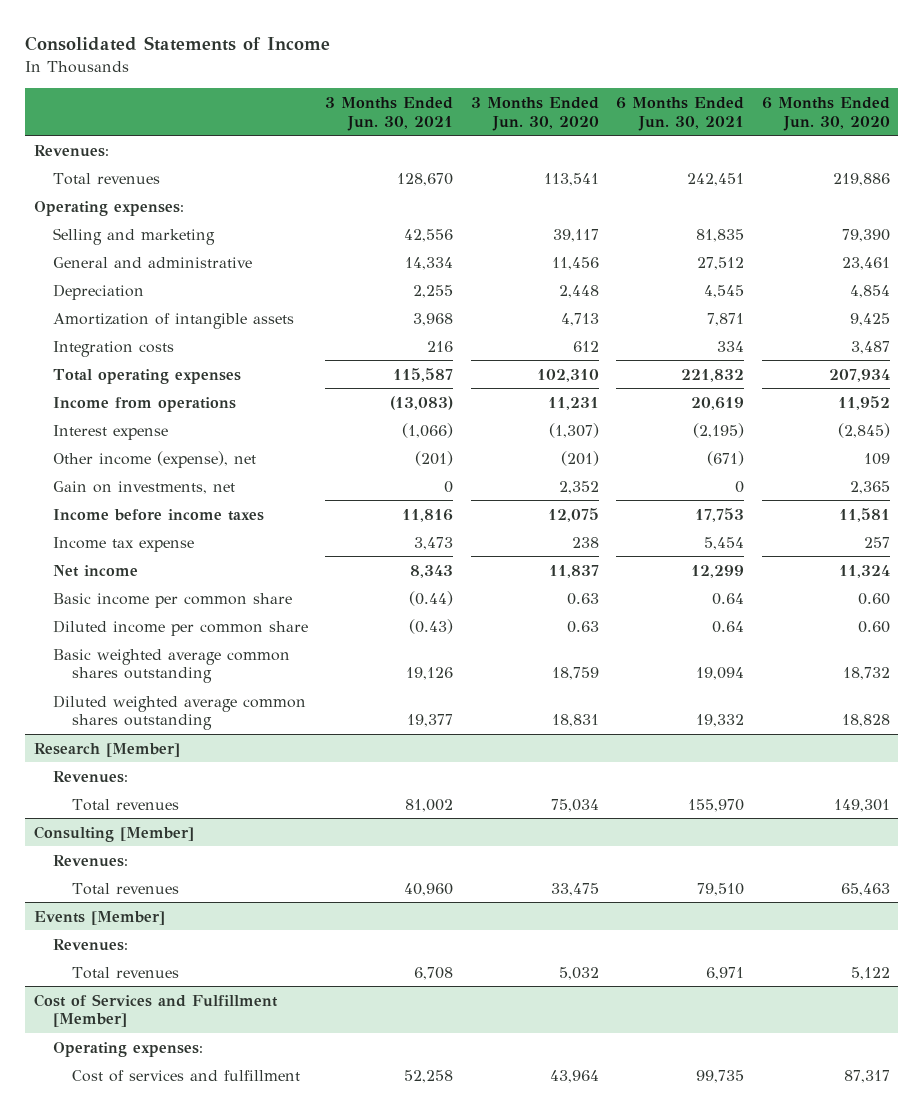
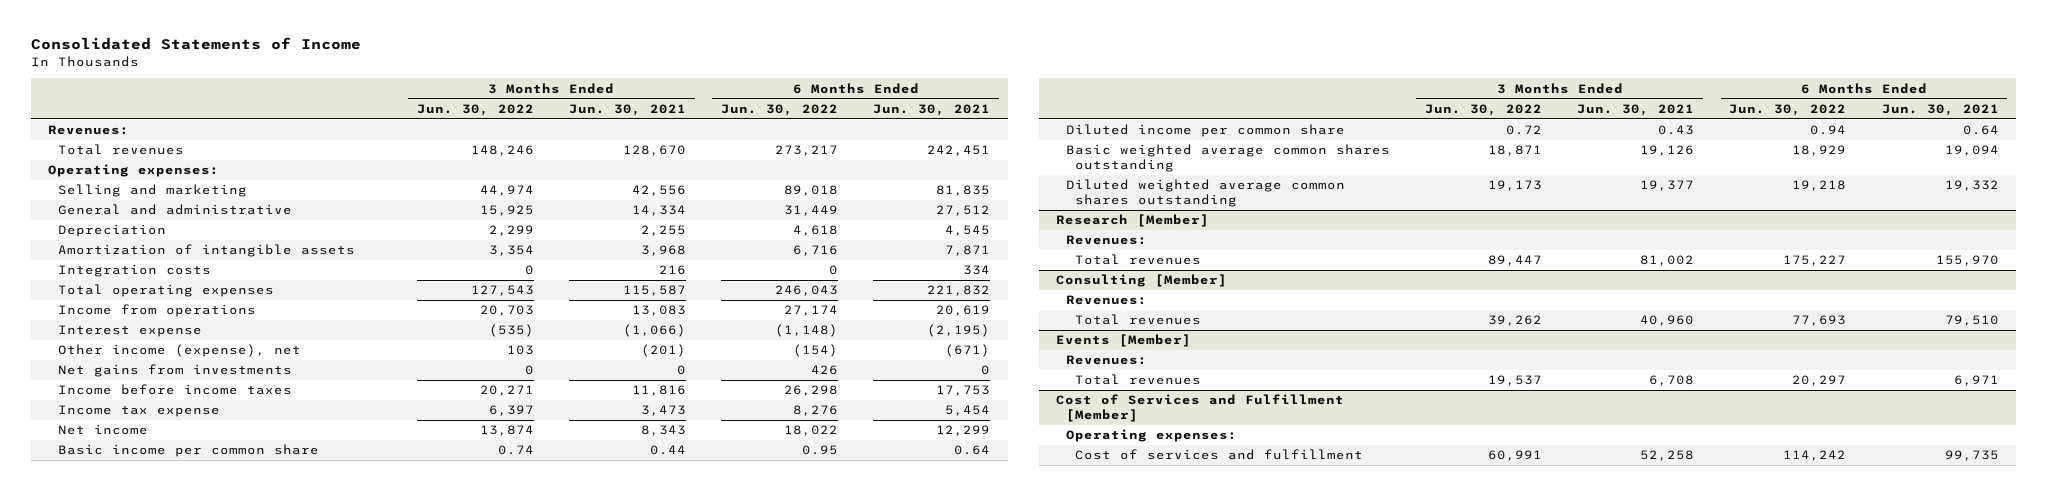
[470,96,599,131] 3 Months Ended Jun. 30, 2020 -> none
[761,96,890,131] 6 Months Ended Jun. 30, 2020 -> none
none -> [416,104,534,117] Jun. 30, 2022
none -> [721,104,839,117] Jun. 30, 2022
[390,395,454,410] (13,083) -> [632,305,687,317] 13,083
[53,480,236,494] Gain on investments, net -> [57,364,292,378] Net gains from investments
[409,590,454,606] (0.44) -> [650,445,687,456] 0.44
[409,618,454,634] (0.43) -> [1658,125,1695,136] 0.43

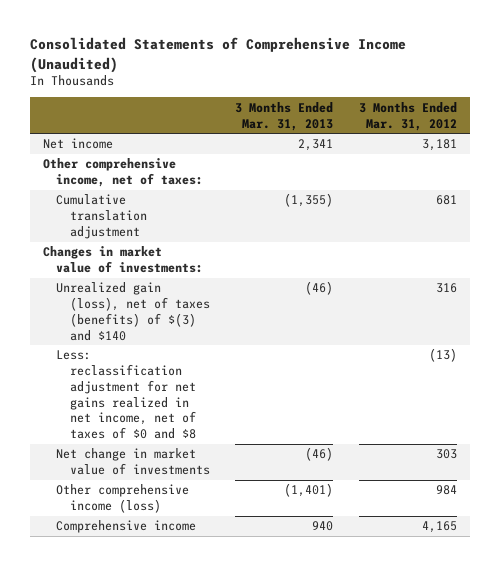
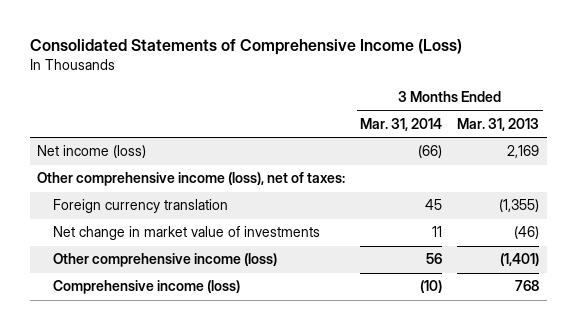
[30,37,407,73] Consolidated Statements of Comprehensive Income (Unaudited) -> [29,39,462,56] Consolidated Statements of Comprehensive Income (Loss)
[359,101,458,131] 3 Months Ended Mar. 31, 2012 -> none
none -> [360,117,443,131] Mar. 31, 2014
[43,246,204,274] Changes in market value of investments: -> none
[56,282,210,341] Unrealized gain (loss), net of taxes (benefits) of $(3) and $140 -> none
[56,350,196,440] Less: reclassification adjustment for net gains realized in net income, net of taxes of $0 and $8 -> none
[43,138,114,150] Net income -> [37,145,147,159] Net income (loss)
[298,139,334,152] 2,341 -> [507,145,540,159] 2,169
[43,158,204,188] Other comprehensive income, net of taxes: -> [37,172,346,187] Other comprehensive income (loss), net of taxes:
[56,194,147,239] Cumulative translation adjustment -> [52,199,228,214] Foreign currency translation
[56,520,197,534] Comprehensive income -> [52,280,240,295] Comprehensive income (loss)
[312,521,334,532] 940 -> [515,280,540,292] 768

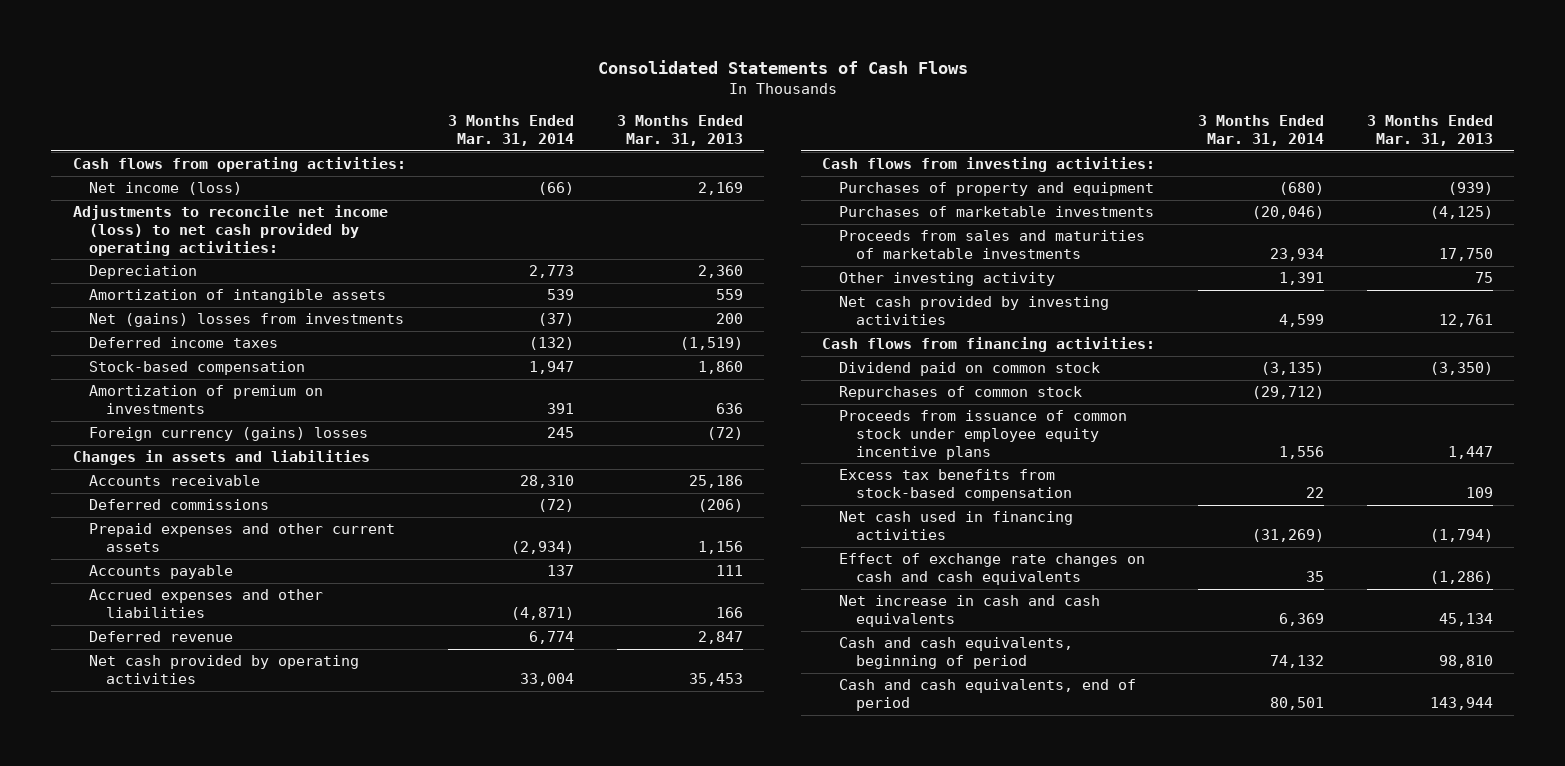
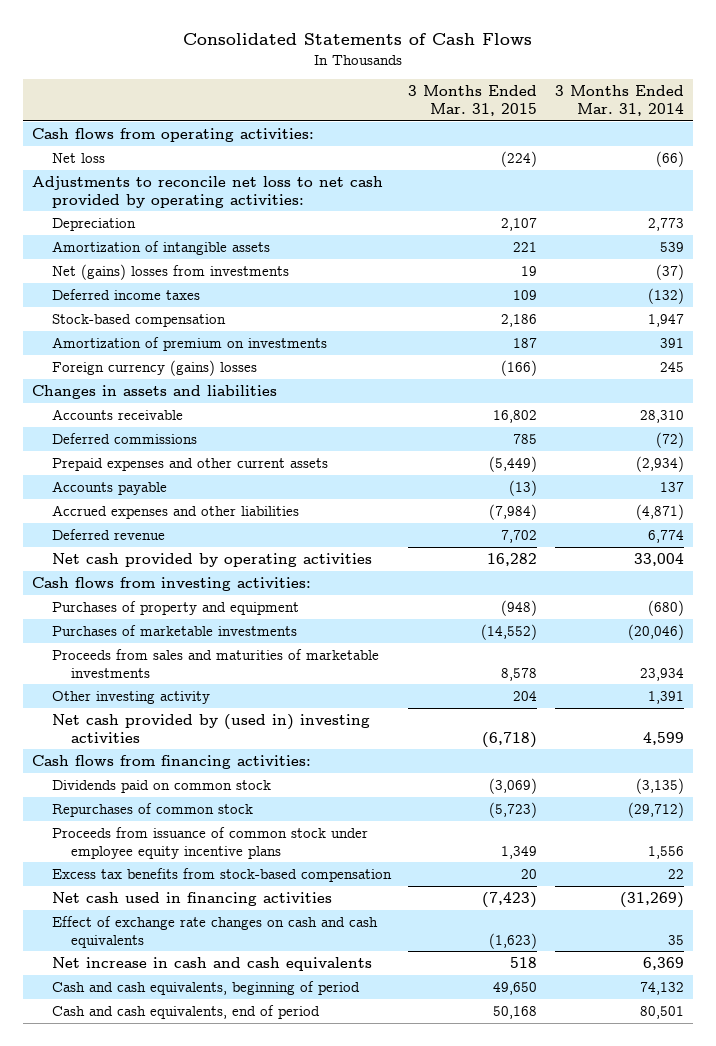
[616,115,743,147] 3 Months Ended Mar. 31, 2013 -> none
none -> [408,85,538,116] 3 Months Ended Mar. 31, 2015
[89,182,243,196] Net income (loss) -> [51,152,105,163] Net loss
[72,205,388,256] Adjustments to reconcile net income (loss) to net cash provided by operating activities: -> [31,175,383,208] Adjustments to reconcile net loss to net cash provided by operating activities:
[839,296,1110,326] Net cash provided by investing activities -> [51,713,370,743] Net cash provided by (used in) investing activities
[839,362,1101,377] Dividend paid on common stock -> [51,779,271,793] Dividends paid on common stock

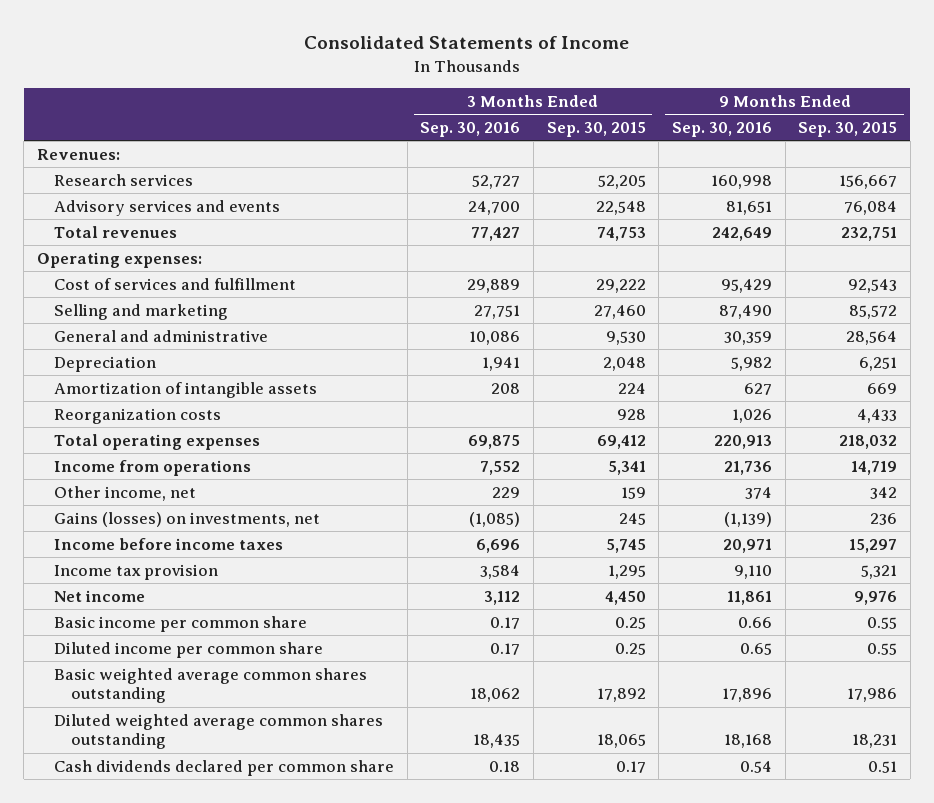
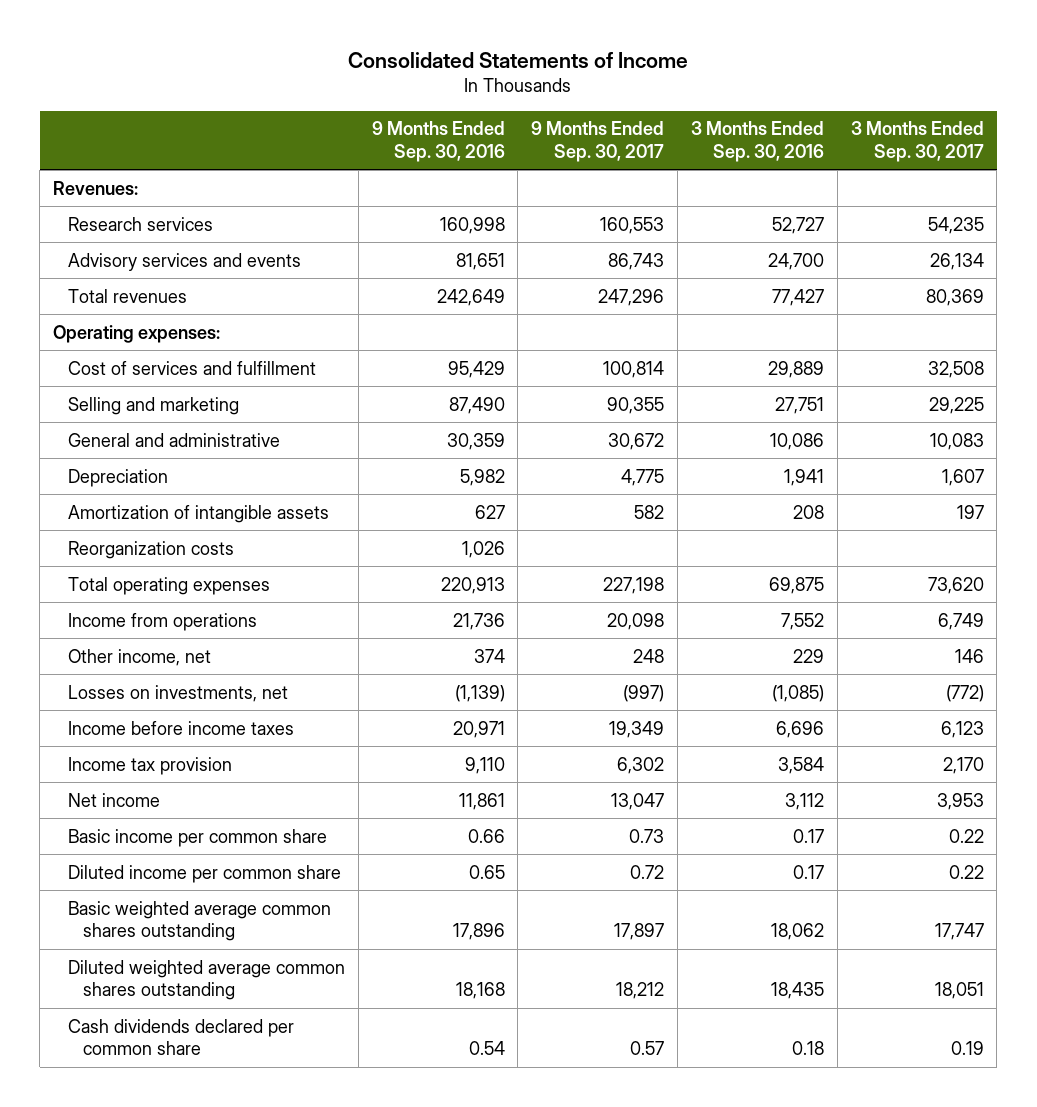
[546,122,646,138] Sep. 30, 2015 -> none
[798,122,898,138] Sep. 30, 2015 -> none
none -> [531,121,665,162] 9 Months Ended Sep. 30, 2017
none -> [850,121,984,162] 3 Months Ended Sep. 30, 2017
[54,511,321,527] Gains (losses) on investments, net -> [67,684,288,702] Losses on investments, net

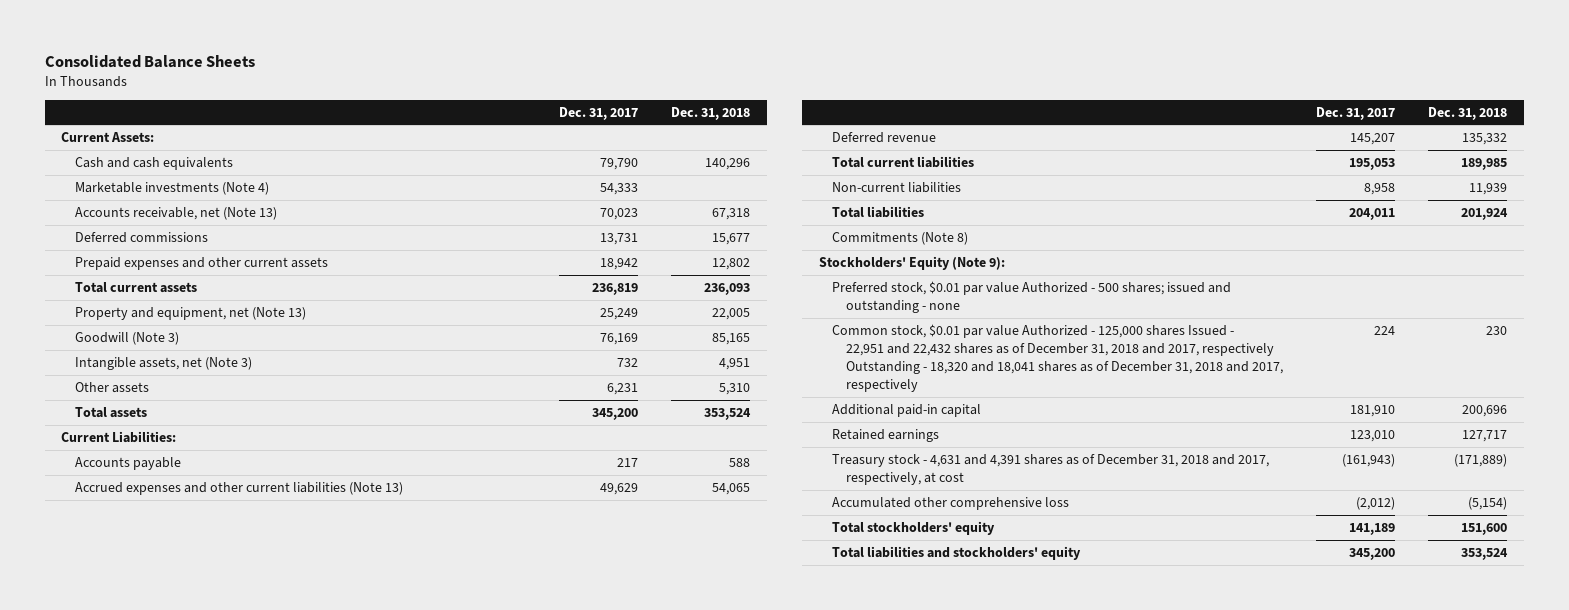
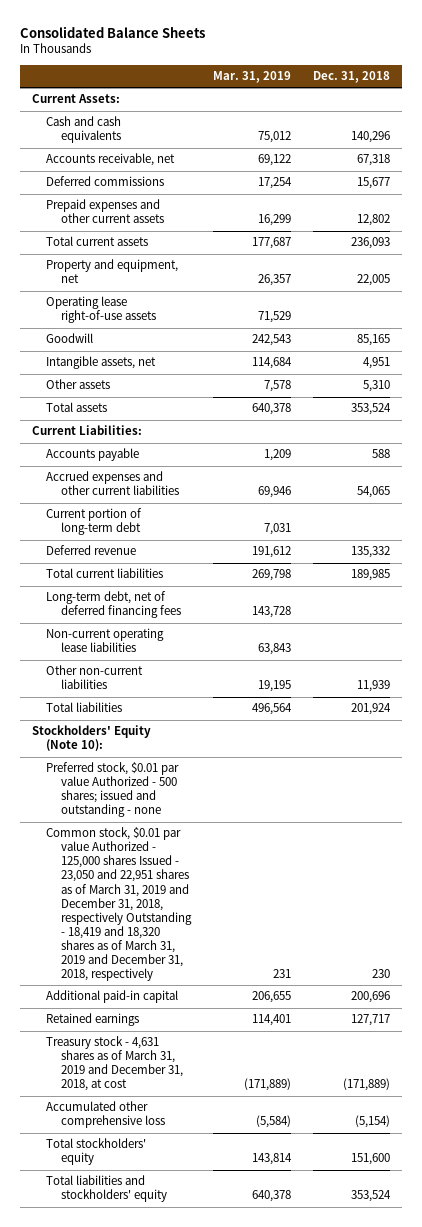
[558,106,638,120] Dec. 31, 2017 -> none
none -> [213,71,292,84] Mar. 31, 2019
[74,181,269,195] Marketable investments (Note 4) -> none
[74,206,277,220] Accounts receivable, net (Note 13) -> [46,153,176,167] Accounts receivable, net
[74,306,306,320] Property and equipment, net (Note 13) -> [46,259,179,284] Property and equipment, net
none -> [46,296,156,324] Operating lease right-of-use assets
[74,331,179,345] Goodwill (Note 3) -> [46,333,94,344] Goodwill
[74,356,252,370] Intangible assets, net (Note 3) -> [46,356,157,370] Intangible assets, net
[74,481,403,495] Accrued expenses and other current liabilities (Note 13) -> [46,471,179,496] Accrued expenses and other current liabilities
none -> [46,508,143,536] Current portion of long-term debt
none -> [46,591,181,619] Long-term debt, net of deferred financing fees
none -> [46,628,165,653] Non-current operating lease liabilities
[832,181,962,193] Non-current liabilities -> [46,665,144,690] Other non-current liabilities
[832,231,969,245] Commitments (Note 8) -> none
[818,255,1005,270] Stockholders' Equity (Note 9): -> [31,725,151,752] Stockholders' Equity (Note 10):
[832,323,1283,393] Common stock, $0.01 par value Authorized - 125,000 shares Issued - 22,951 and 22,432 shares as of December 31, 2018 and 2017, respectively Outstanding - 18,320 and 18,041 shares as of December 31, 2018 and 2017, respectively -> [46,827,192,981] Common stock, $0.01 par value Authorized - 125,000 shares Issued - 23,050 and 22,951 shares as of March 31, 2019 and December 31, 2018, respectively Outstanding - 18,419 and 18,320 shares as of March 31, 2019 and December 31, 2018, respectively
[832,453,1270,486] Treasury stock - 4,631 and 4,391 shares as of December 31, 2018 and 2017, respectively, at cost -> [46,1036,183,1092] Treasury stock - 4,631 shares as of March 31, 2019 and December 31, 2018, at cost

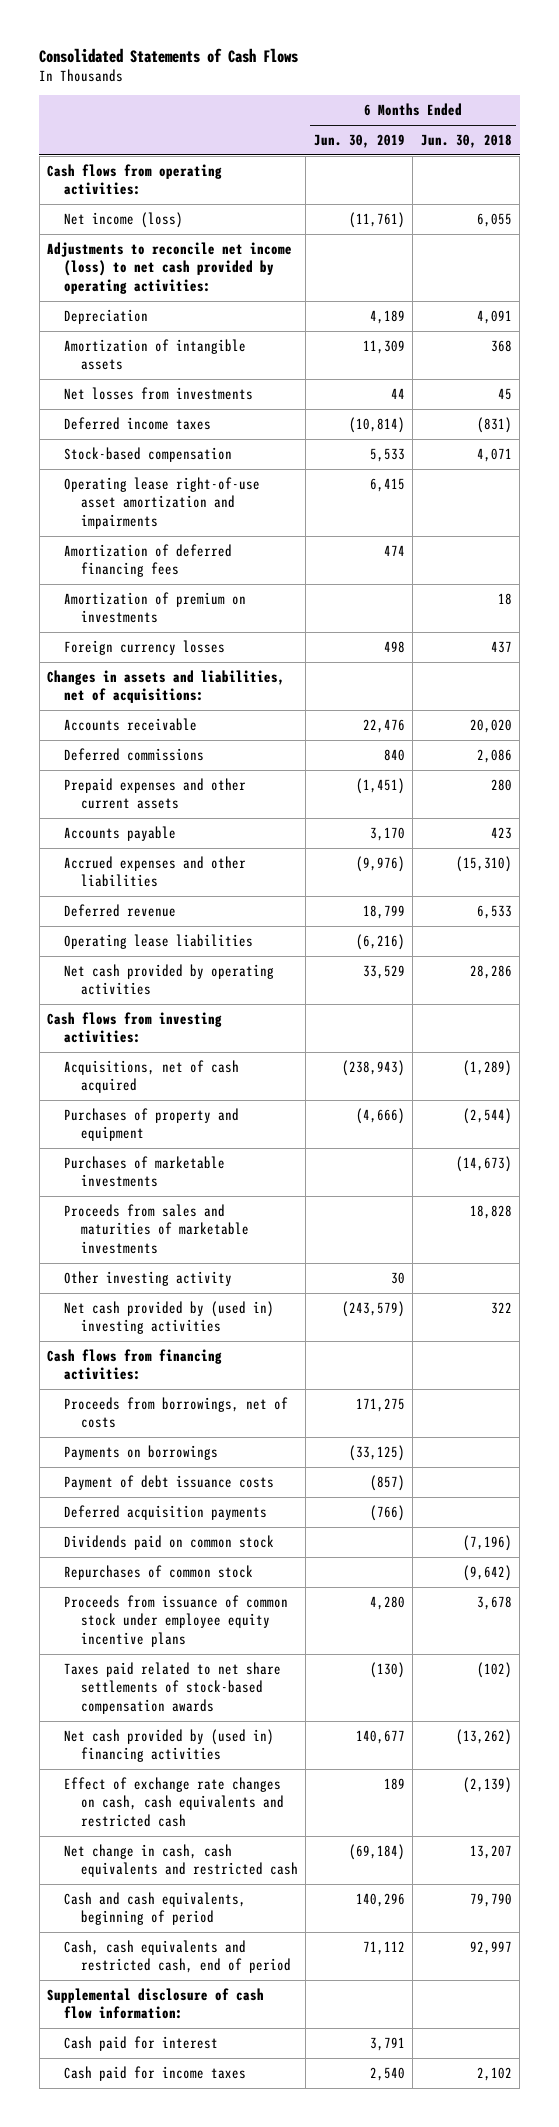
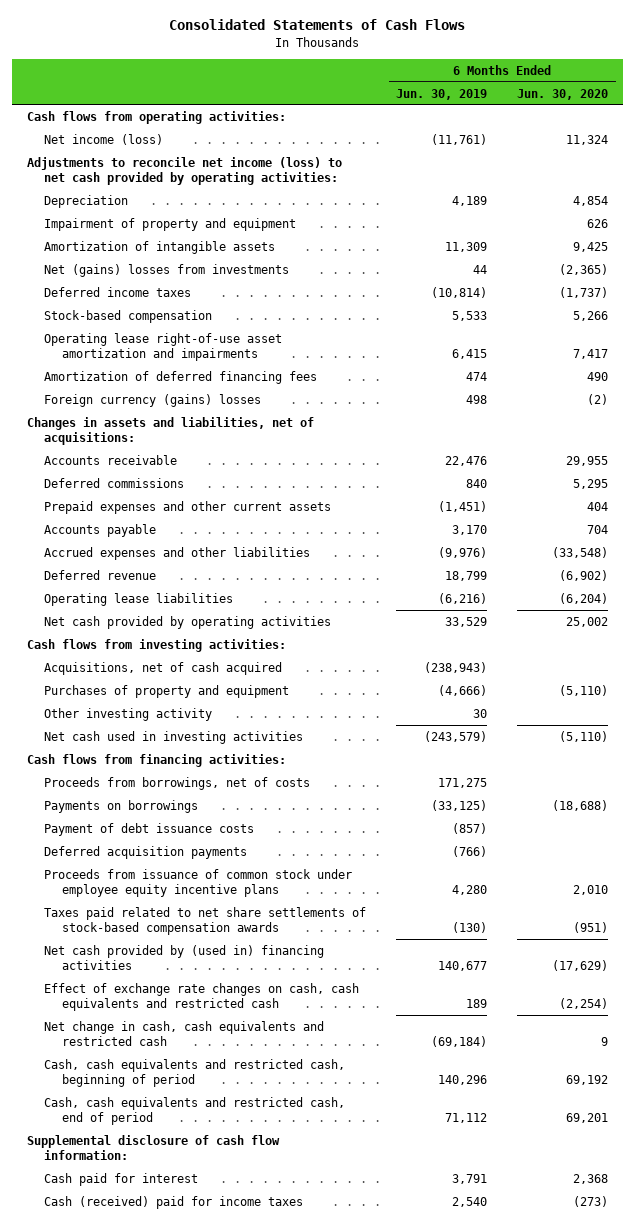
[420,133,512,148] Jun. 30, 2018 -> none
none -> [517,88,609,100] Jun. 30, 2020
none -> [44,217,297,231] Impairment of property and equipment
[64,386,254,400] Net losses from investments -> [44,263,290,277] Net (gains) losses from investments
[64,591,247,624] Amortization of premium on investments -> none
[64,639,226,655] Foreign currency losses -> [44,393,262,407] Foreign currency (gains) losses
[64,1155,226,1188] Purchases of marketable investments -> none
[64,1203,249,1254] Proceeds from sales and maturities of marketable investments -> none
[64,1300,275,1335] Net cash provided by (used in) investing activities -> [44,730,304,744] Net cash used in investing activities
[64,1534,275,1550] Dividends paid on common stock -> none
[64,1564,254,1580] Repurchases of common stock -> none
[64,1891,247,1926] Cash and cash equivalents, beginning of period -> [44,1058,346,1088] Cash, cash equivalents and restricted cash, beginning of period
[64,2065,247,2081] Cash paid for income taxes -> [44,1195,304,1209] Cash (received) paid for income taxes

